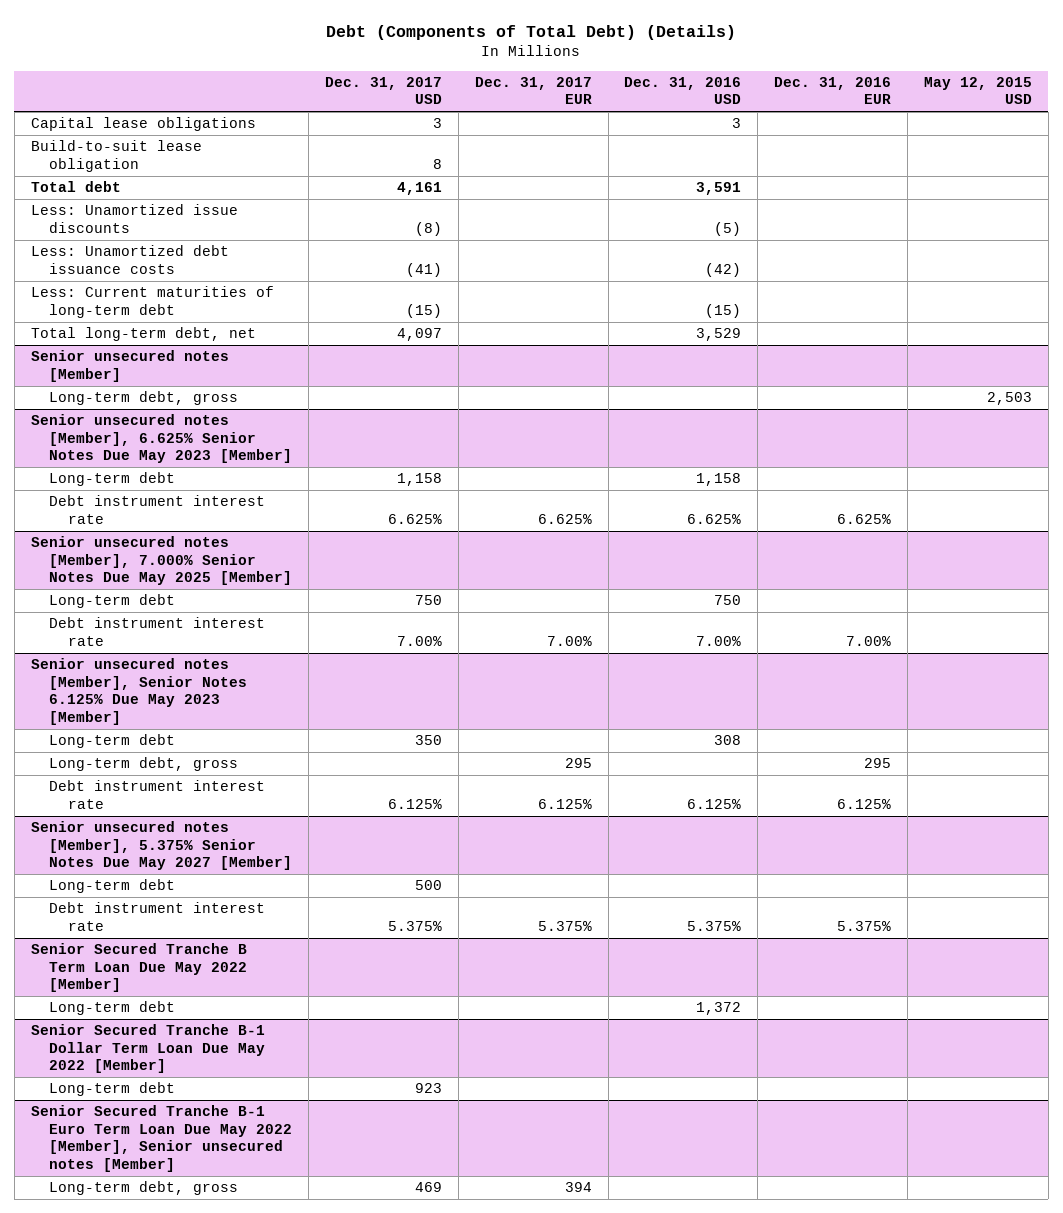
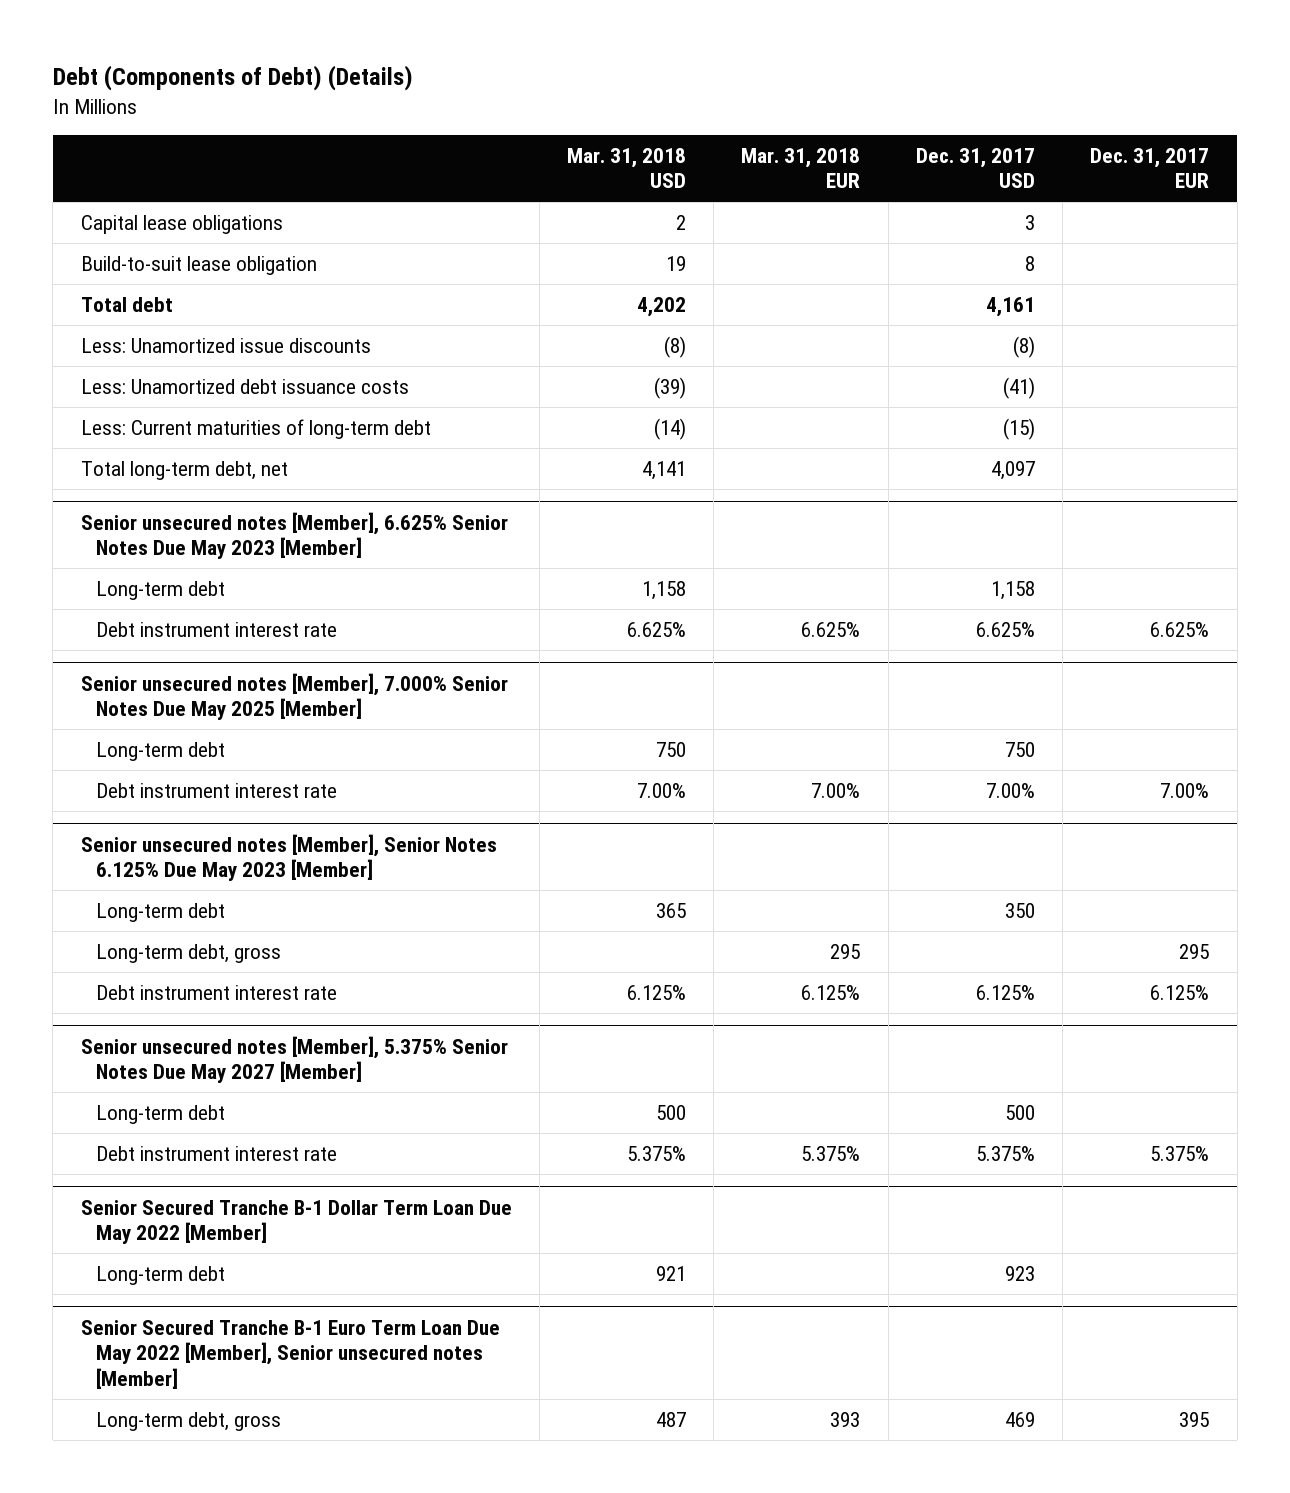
[326,24,737,40] Debt (Components of Total Debt) (Details) -> [52,65,413,92] Debt (Components of Debt) (Details)
[624,76,742,105] Dec. 31, 2016 USD -> none
[774,76,892,105] Dec. 31, 2016 EUR -> none
[923,76,1032,105] May 12, 2015 USD -> none
none -> [566,147,686,189] Mar. 31, 2018 USD
none -> [741,147,861,189] Mar. 31, 2018 EUR
[30,350,229,382] Senior unsecured notes [Member] -> none
[49,391,239,406] Long-term debt, gross -> none
[30,943,248,993] Senior Secured Tranche B Term Loan Due May 2022 [Member] -> none
[49,1001,176,1016] Long-term debt -> none
[564,1182,592,1193] 394 -> [1179,1411,1210,1427] 395

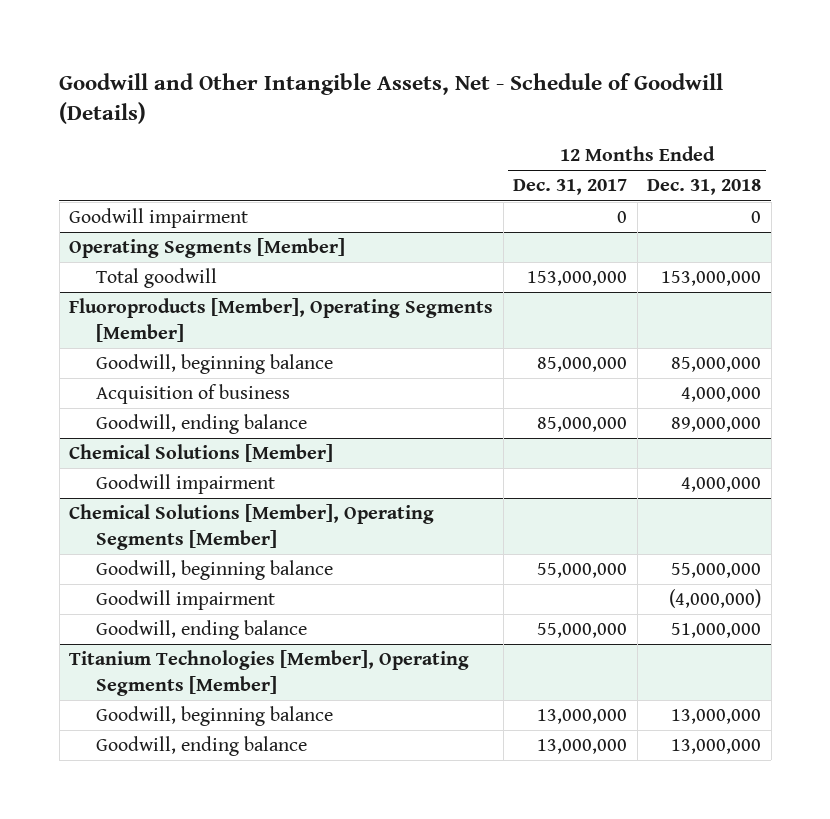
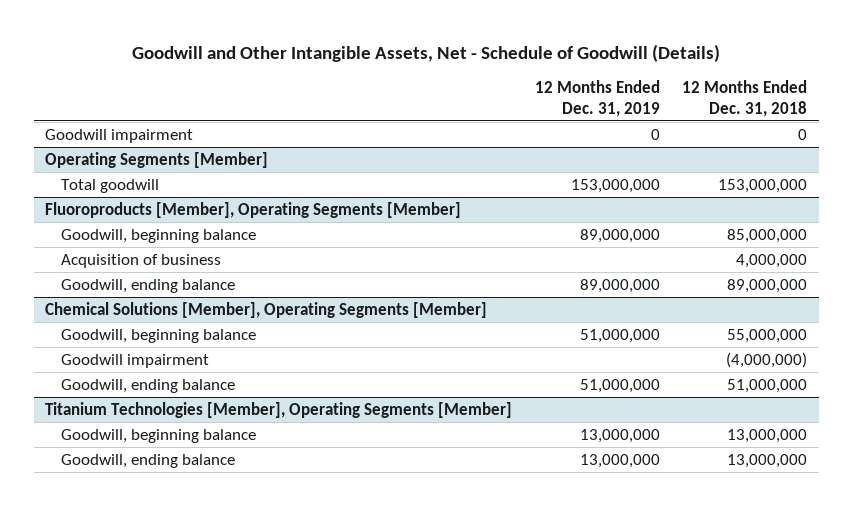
[513,179,628,196] Dec. 31, 2017 -> none
none -> [534,80,660,117] 12 Months Ended Dec. 31, 2019
[69,444,334,463] Chemical Solutions [Member] -> none
[95,474,275,495] Goodwill impairment -> none

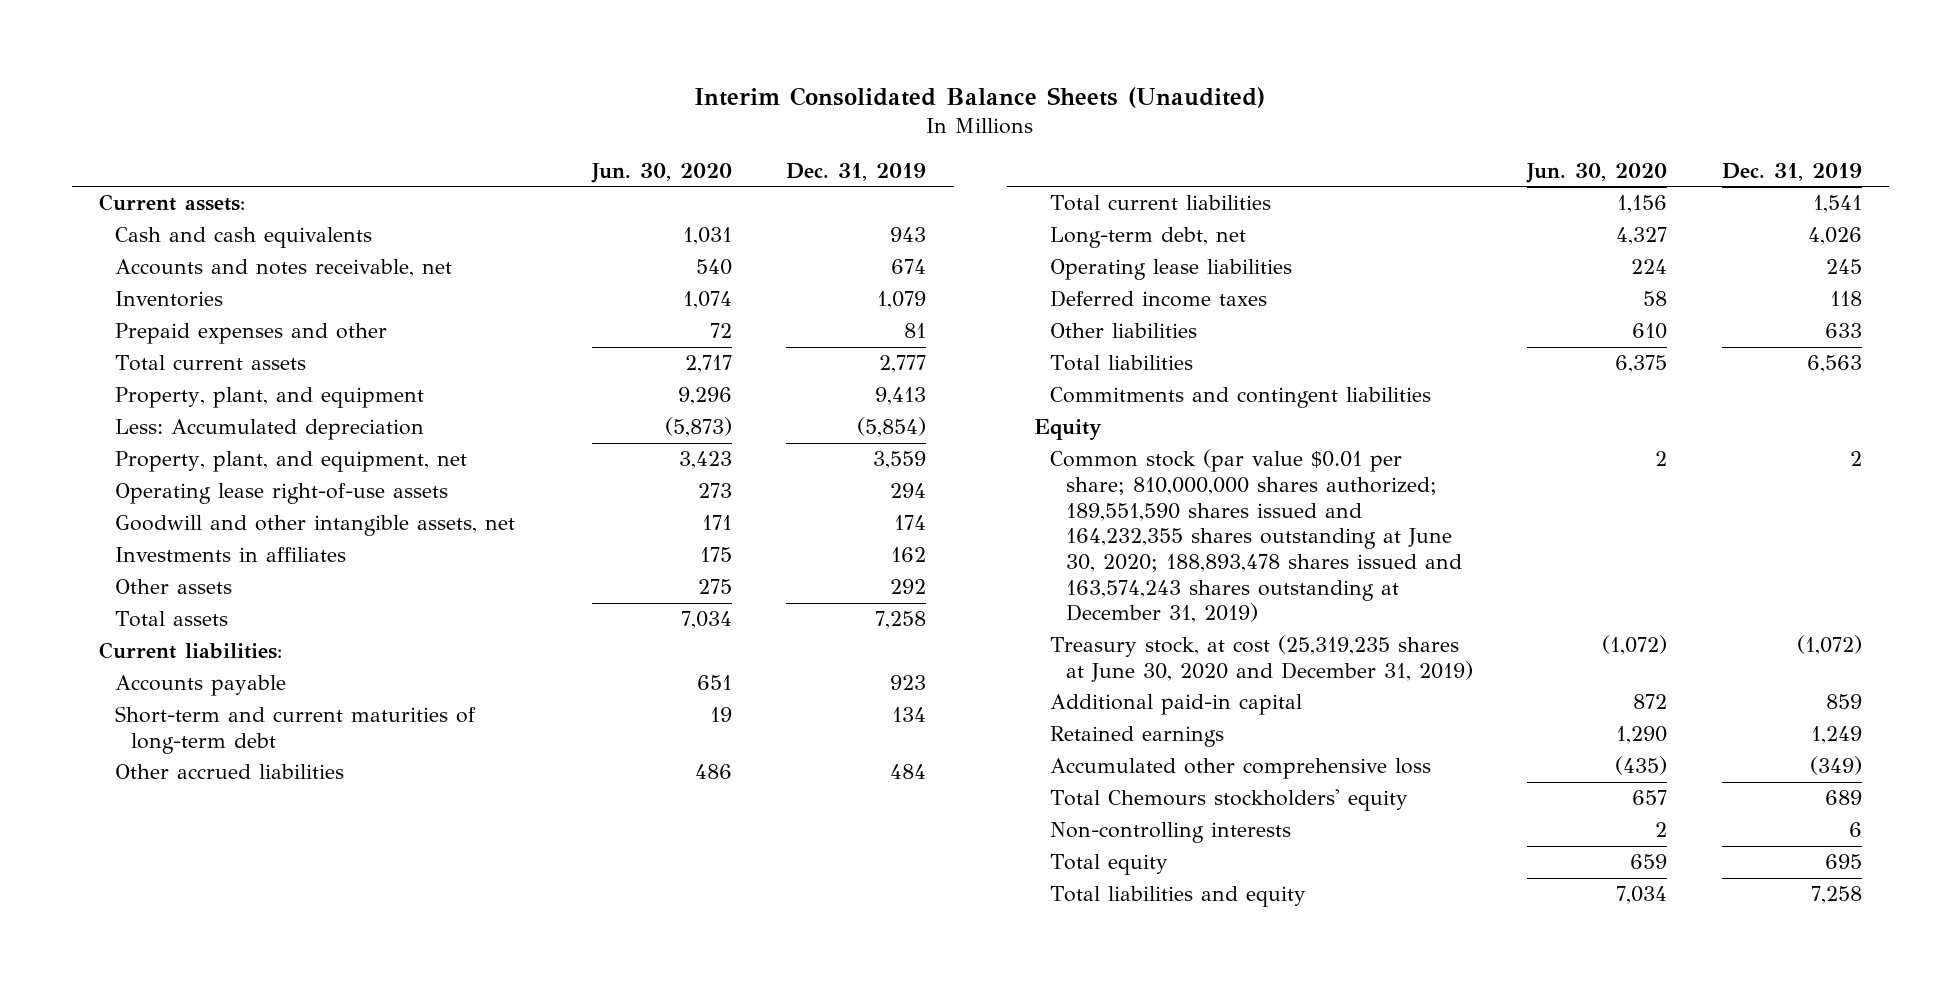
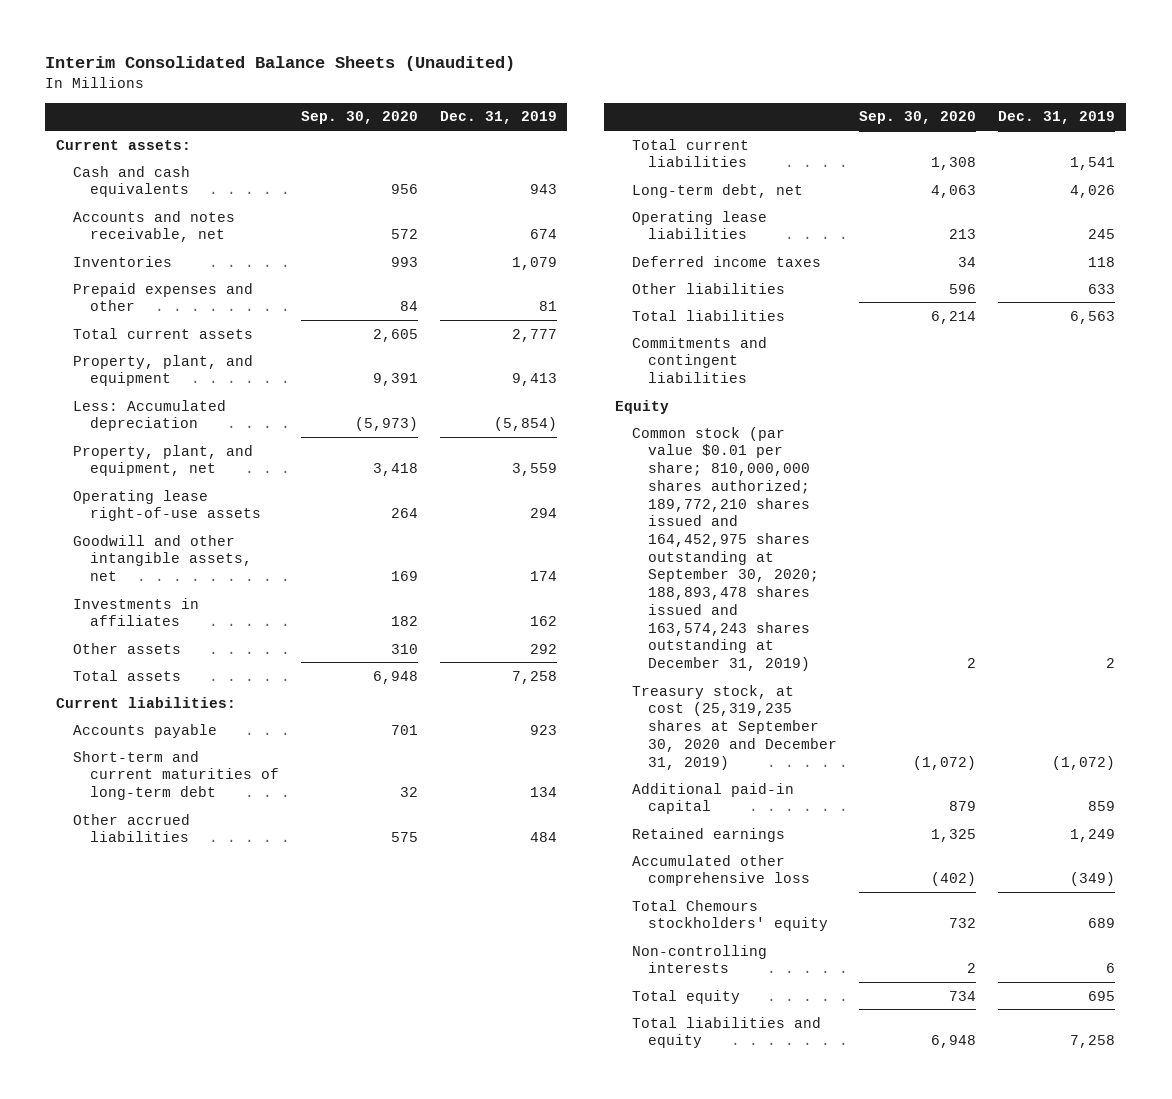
[590,162,732,183] Jun. 30, 2020 -> none
none -> [300,111,418,125] Sep. 30, 2020
[1049,449,1462,624] Common stock (par value $0.01 per share; 810,000,000 shares authorized; 189,551,590 shares issued and 164,232,355 shares outstanding at June 30, 2020; 188,893,478 shares issued and 163,574,243 shares outstanding at December 31, 2019) -> [631,426,820,672] Common stock (par value $0.01 per share; 810,000,000 shares authorized; 189,772,210 shares issued and 164,452,975 shares outstanding at September 30, 2020; 188,893,478 shares issued and 163,574,243 shares outstanding at December 31, 2019)
[1049,635,1473,682] Treasury stock, at cost (25,319,235 shares at June 30, 2020 and December 31, 2019) -> [631,684,838,770] Treasury stock, at cost (25,319,235 shares at September 30, 2020 and December 31, 2019)

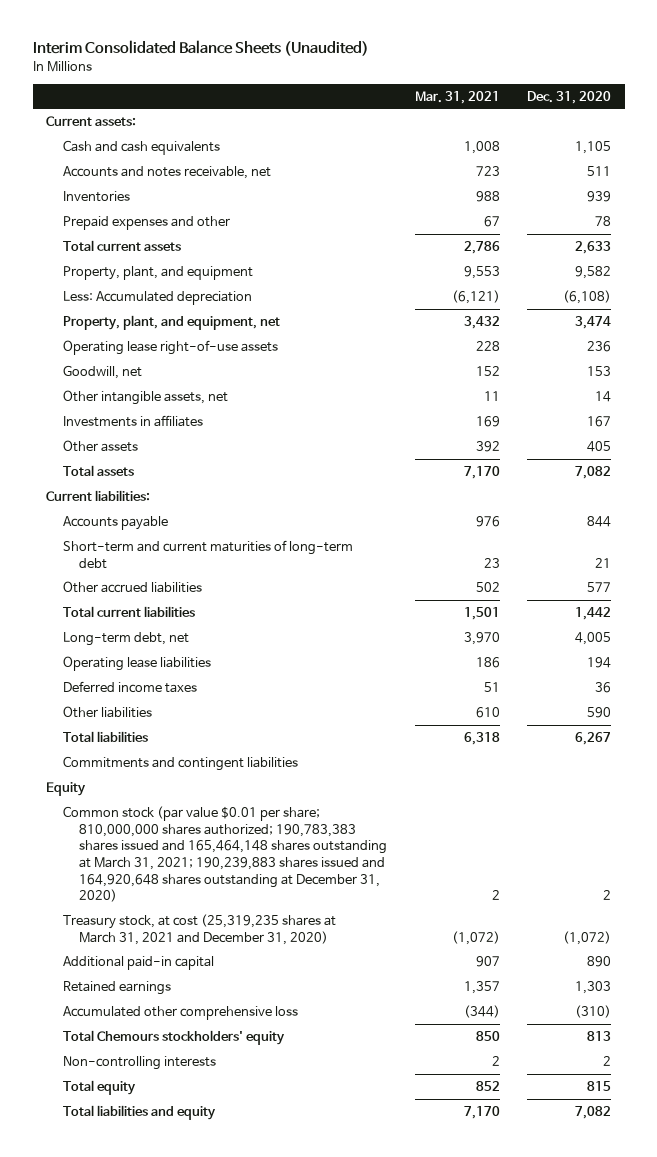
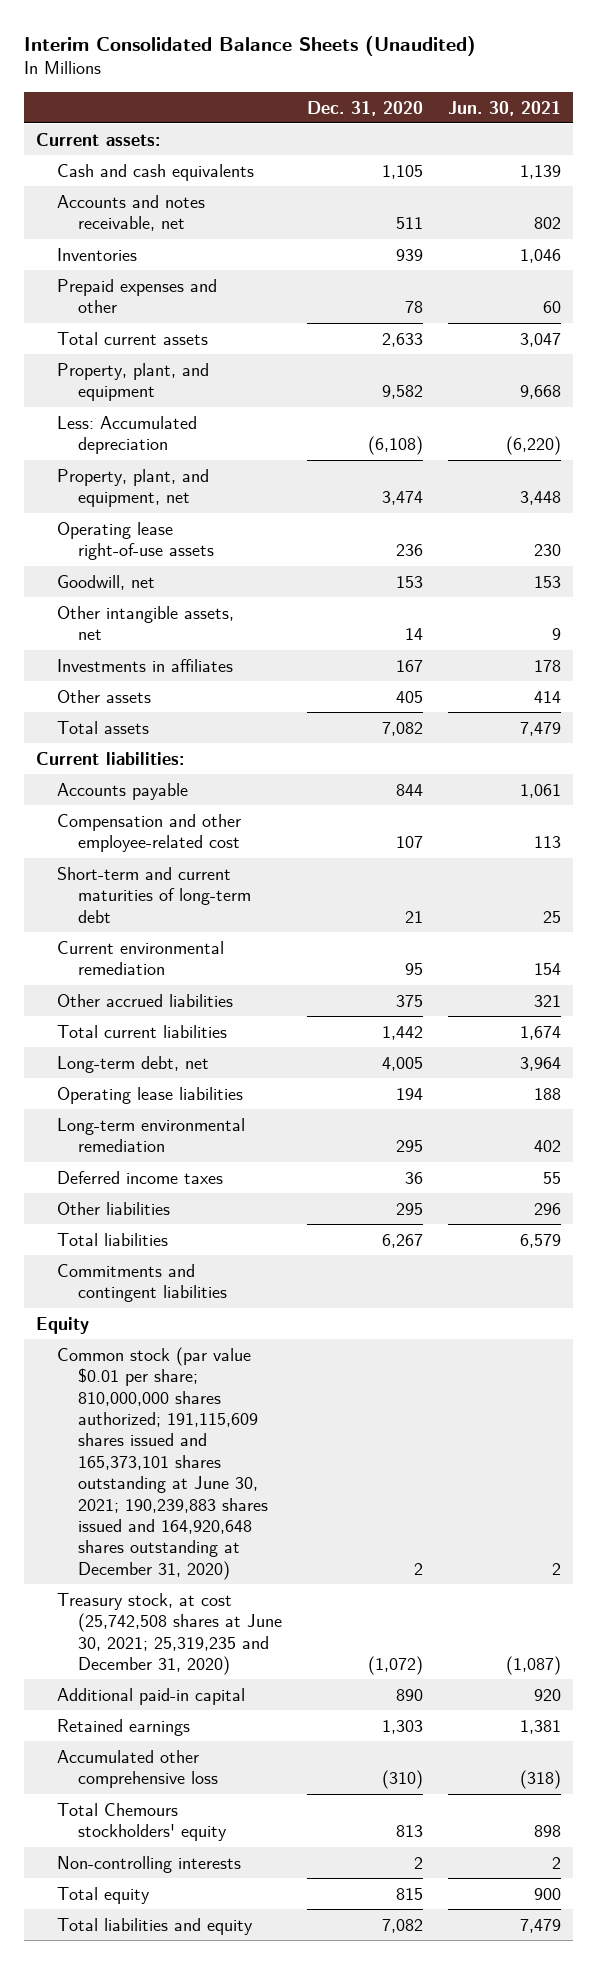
[414,90,500,104] Mar. 31, 2021 -> none
none -> [447,100,561,116] Jun. 30, 2021
none -> [57,813,242,853] Compensation and other employee-related cost
none -> [57,940,225,976] Current environmental remediation
[587,582,612,593] 577 -> [395,994,423,1007] 375
none -> [57,1117,246,1153] Long-term environmental remediation
[587,707,612,719] 590 -> [395,1202,423,1215] 295
[62,806,388,903] Common stock (par value $0.01 per share; 810,000,000 shares authorized; 190,783,383 shares issued and 165,464,148 shares outstanding at March 31, 2021; 190,239,883 shares issued and 164,920,648 shares outstanding at December 31, 2020) -> [57,1346,269,1580] Common stock (par value $0.01 per share; 810,000,000 shares authorized; 191,115,609 shares issued and 165,373,101 shares outstanding at June 30, 2021; 190,239,883 shares issued and 164,920,648 shares outstanding at December 31, 2020)
[62,914,336,945] Treasury stock, at cost (25,319,235 shares at March 31, 2021 and December 31, 2020) -> [57,1592,283,1675] Treasury stock, at cost (25,742,508 shares at June 30, 2021; 25,319,235 and December 31, 2020)

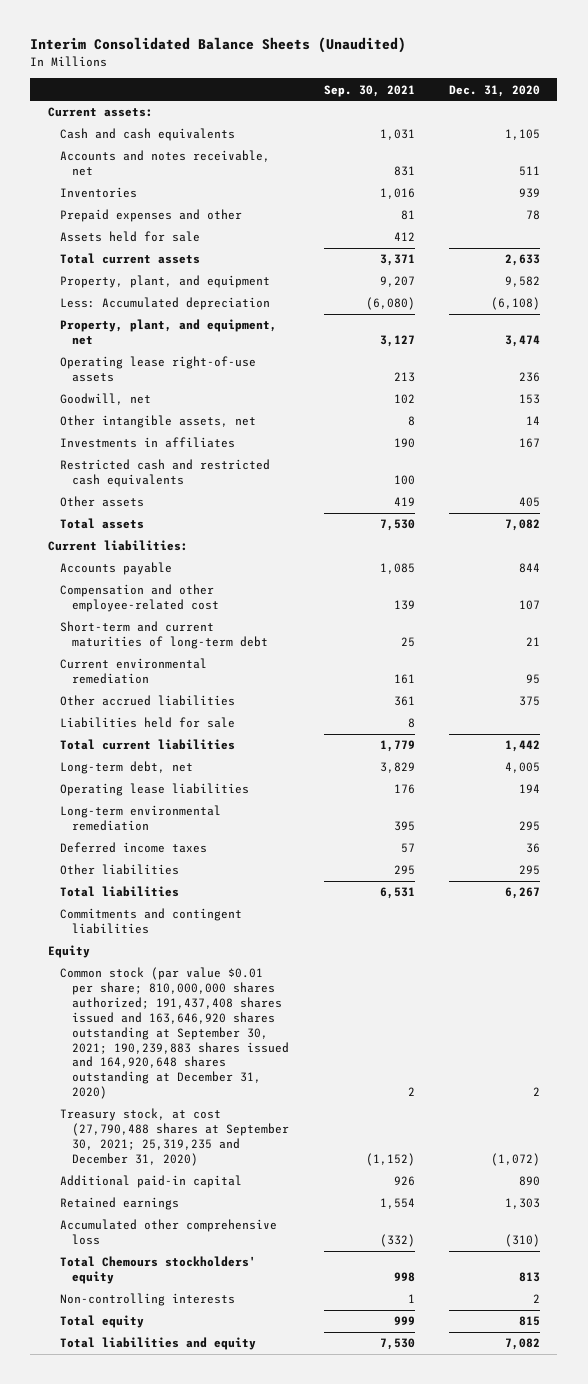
[447,100,561,116] Jun. 30, 2021 -> none
none -> [323,84,415,97] Sep. 30, 2021
none -> [60,231,201,243] Assets held for sale
none -> [60,459,271,488] Restricted cash and restricted cash equivalents
none -> [60,717,236,729] Liabilities held for sale
[57,1346,269,1580] Common stock (par value $0.01 per share; 810,000,000 shares authorized; 191,115,609 shares issued and 165,373,101 shares outstanding at June 30, 2021; 190,239,883 shares issued and 164,920,648 shares outstanding at December 31, 2020) -> [60,967,290,1100] Common stock (par value $0.01 per share; 810,000,000 shares authorized; 191,437,408 shares issued and 163,646,920 shares outstanding at September 30, 2021; 190,239,883 shares issued and 164,920,648 shares outstanding at December 31, 2020)
[57,1592,283,1675] Treasury stock, at cost (25,742,508 shares at June 30, 2021; 25,319,235 and December 31, 2020) -> [60,1108,290,1166] Treasury stock, at cost (27,790,488 shares at September 30, 2021; 25,319,235 and December 31, 2020)

